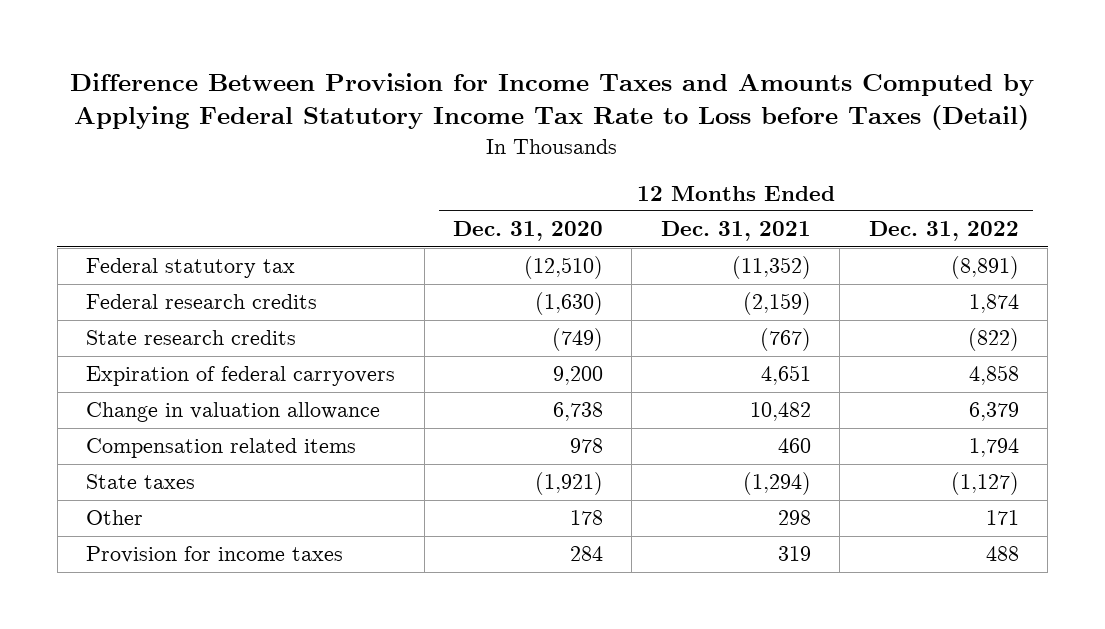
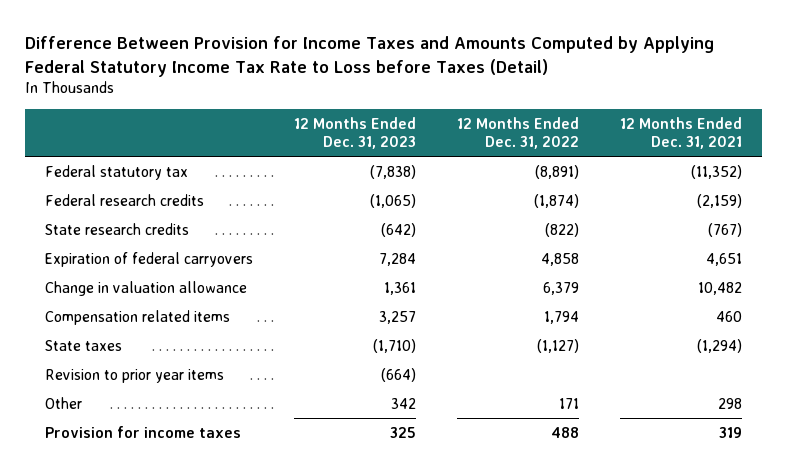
[452,221,603,242] Dec. 31, 2020 -> none
none -> [294,116,417,149] 12 Months Ended Dec. 31, 2023
[968,294,1019,314] 1,874 -> [533,193,579,208] (1,874)
none -> [45,368,225,383] Revision to prior year items

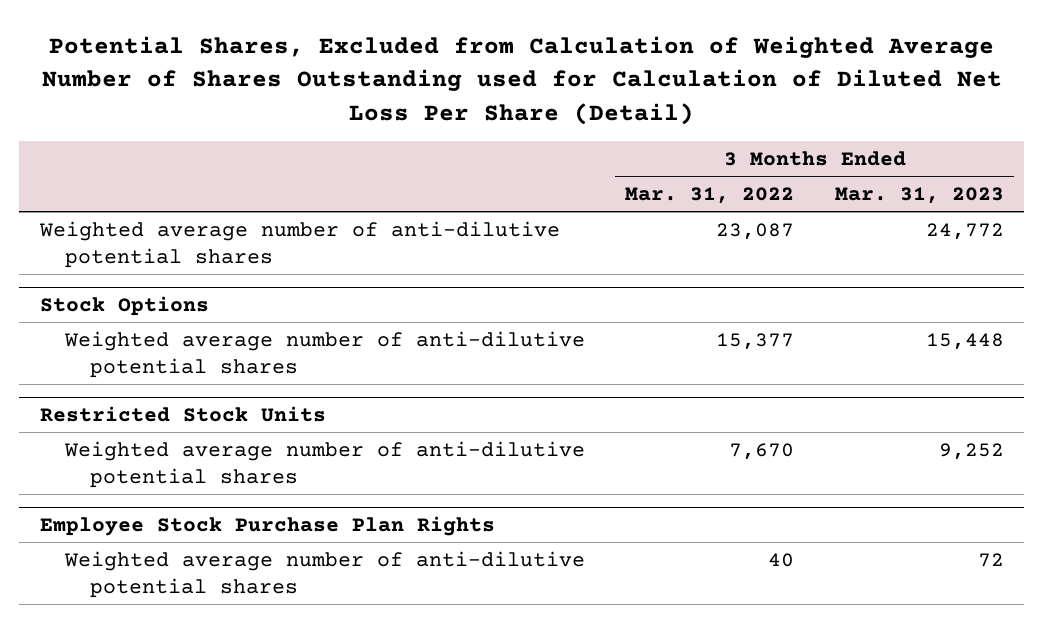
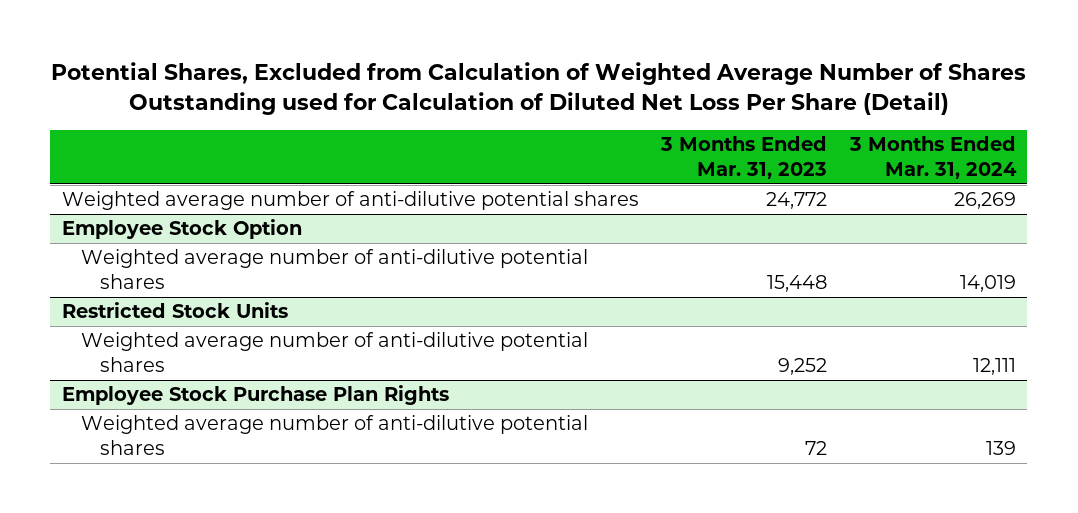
[625,186,795,204] Mar. 31, 2022 -> none
none -> [849,136,1018,179] 3 Months Ended Mar. 31, 2024
[39,296,209,317] Stock Options -> [61,219,302,240] Employee Stock Option

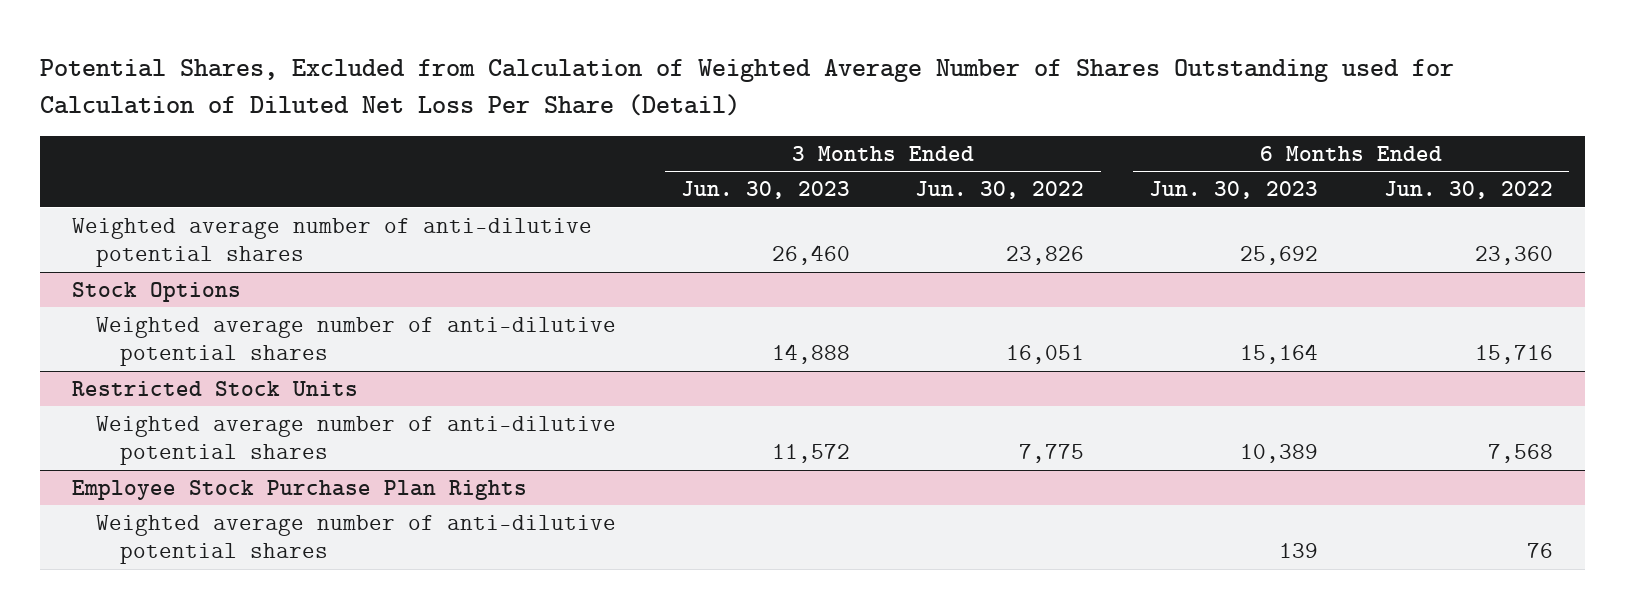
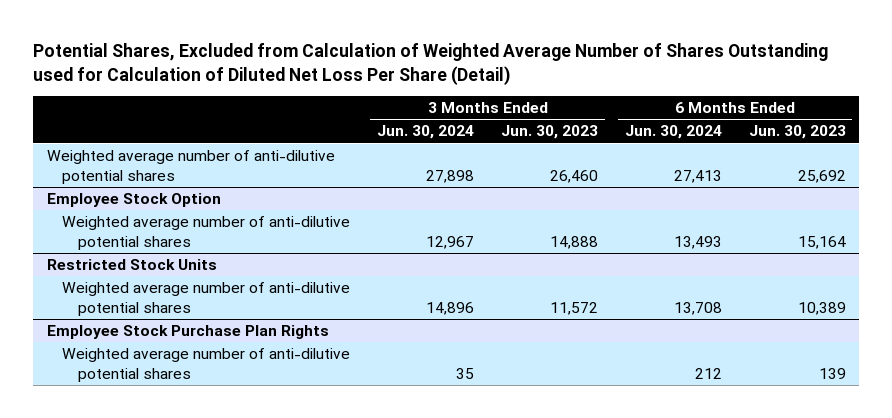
[915,181,1085,200] Jun. 30, 2022 -> none
[1383,181,1553,200] Jun. 30, 2022 -> none
none -> [377,125,475,140] Jun. 30, 2024
none -> [624,125,722,140] Jun. 30, 2024
[72,281,242,302] Stock Options -> [46,193,221,208] Employee Stock Option

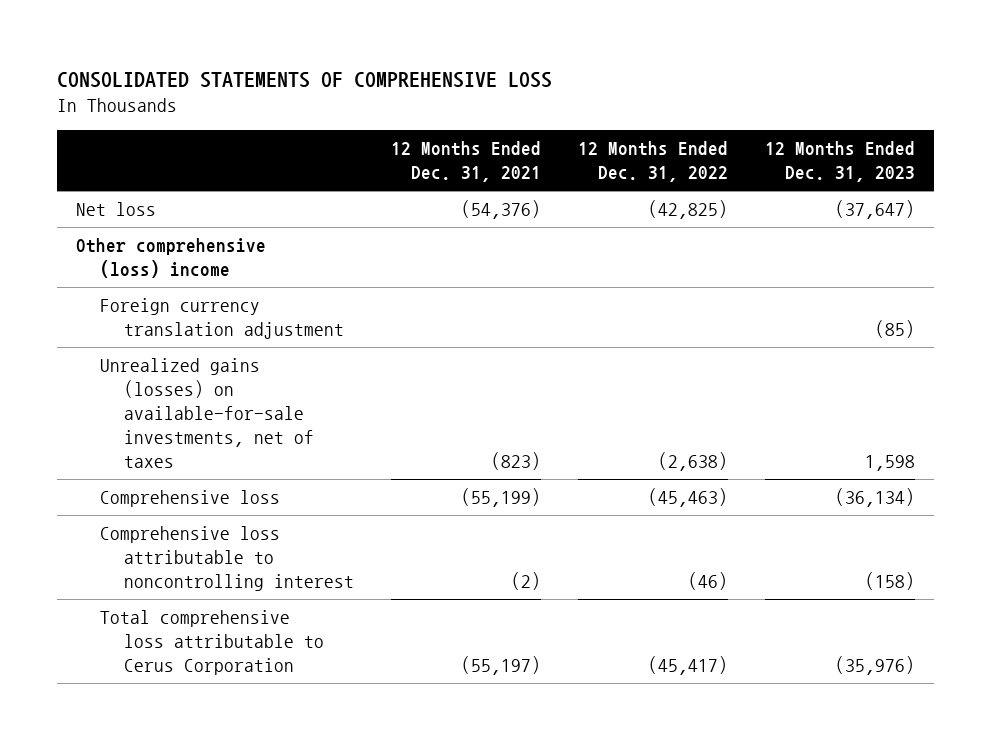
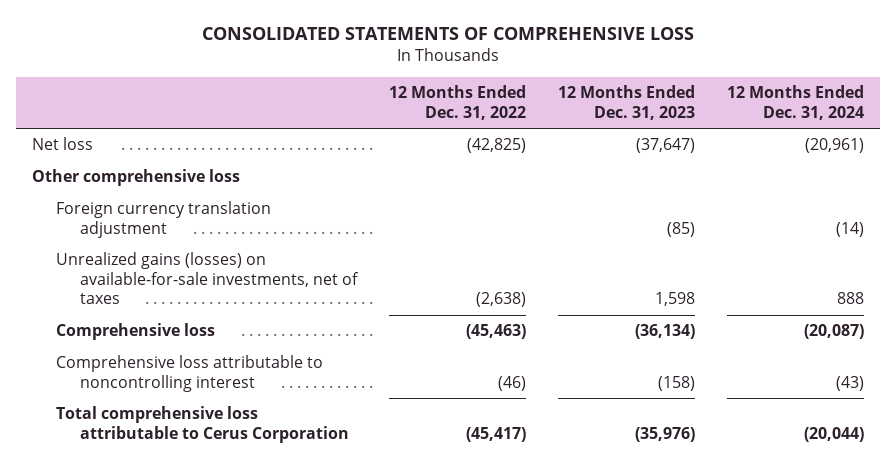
[391,141,542,182] 12 Months Ended Dec. 31, 2021 -> none
none -> [727,85,865,120] 12 Months Ended Dec. 31, 2024
[75,238,266,278] Other comprehensive (loss) income -> [31,169,240,187] Other comprehensive loss

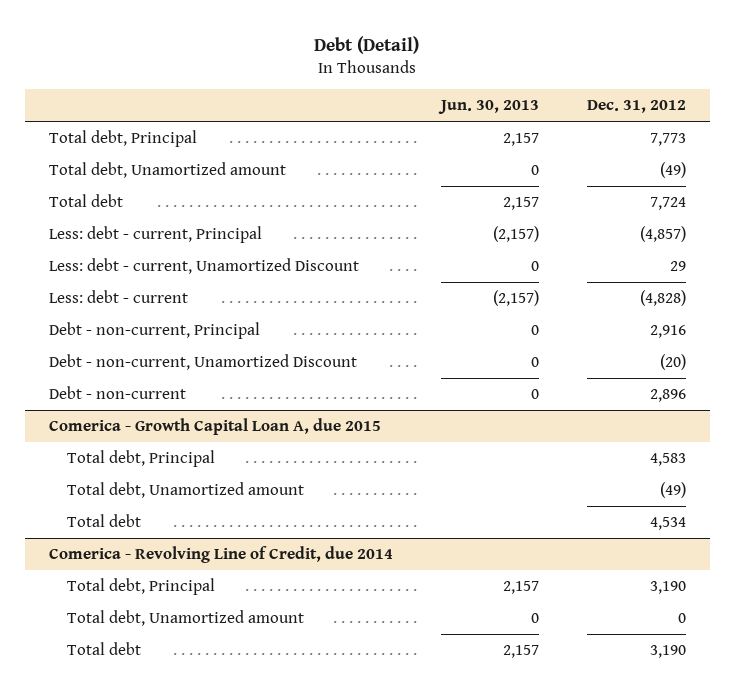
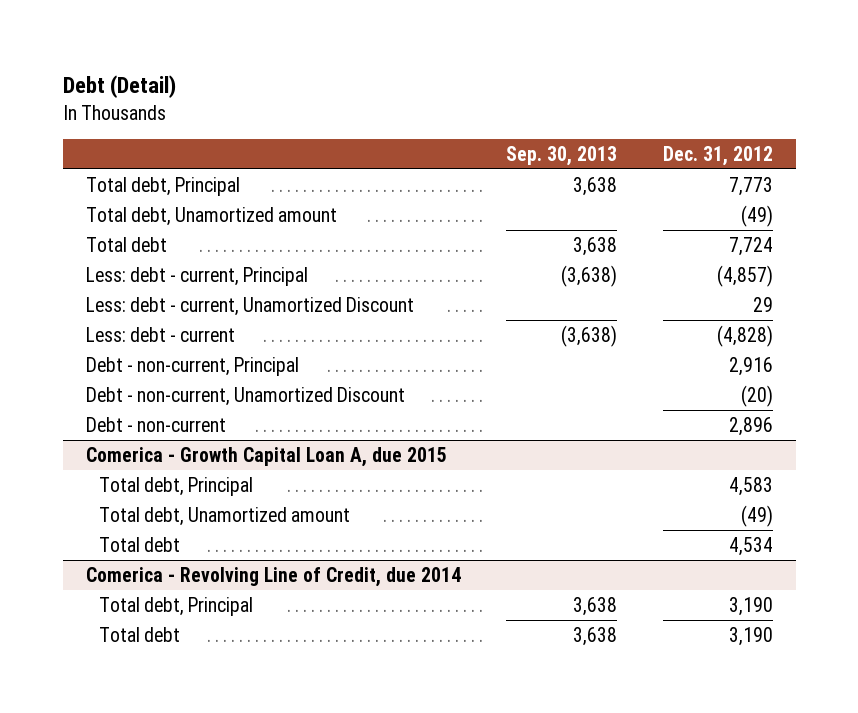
[437,100,539,115] Jun. 30, 2013 -> none
none -> [506,145,618,166] Sep. 30, 2013
[66,610,304,627] Total debt, Unamortized amount -> none

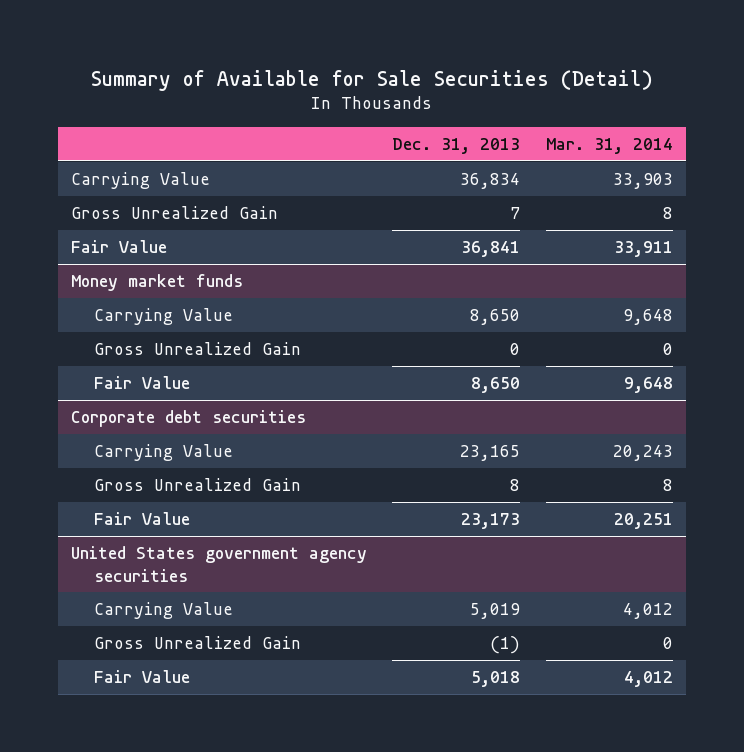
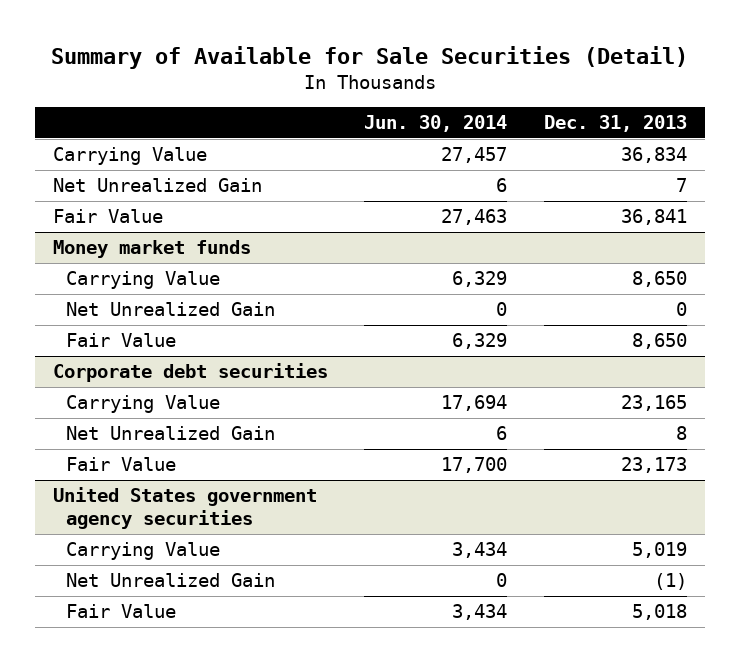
[546,138,674,155] Mar. 31, 2014 -> none
none -> [364,115,508,133] Jun. 30, 2014
[70,205,278,219] Gross Unrealized Gain -> [53,178,263,193] Net Unrealized Gain
[93,341,301,355] Gross Unrealized Gain -> [66,302,276,317] Net Unrealized Gain
[93,477,301,491] Gross Unrealized Gain -> [66,426,276,441] Net Unrealized Gain
[93,635,301,649] Gross Unrealized Gain -> [66,573,276,588] Net Unrealized Gain

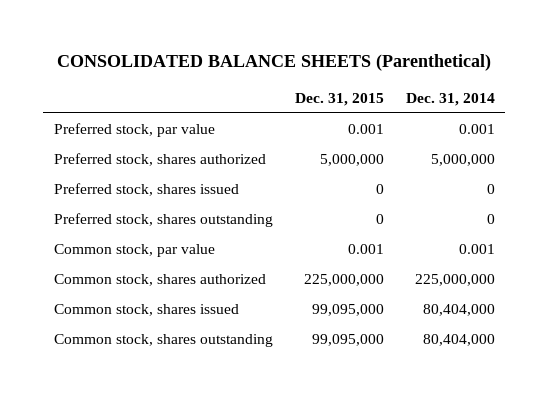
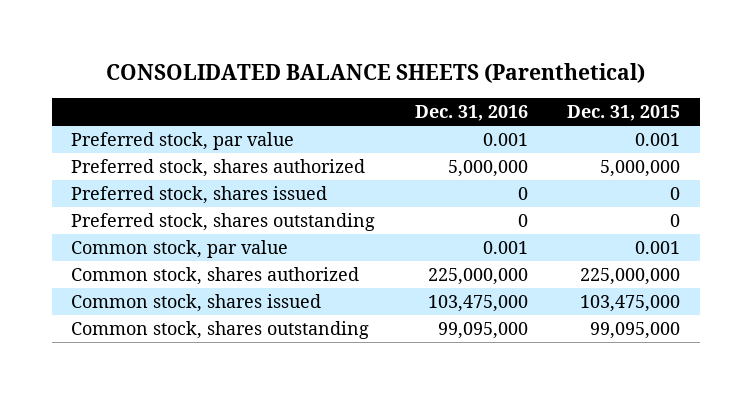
[405,92,495,106] Dec. 31, 2014 -> none
none -> [414,105,528,122] Dec. 31, 2016
[311,304,384,317] 99,095,000 -> [579,295,680,313] 103,475,000

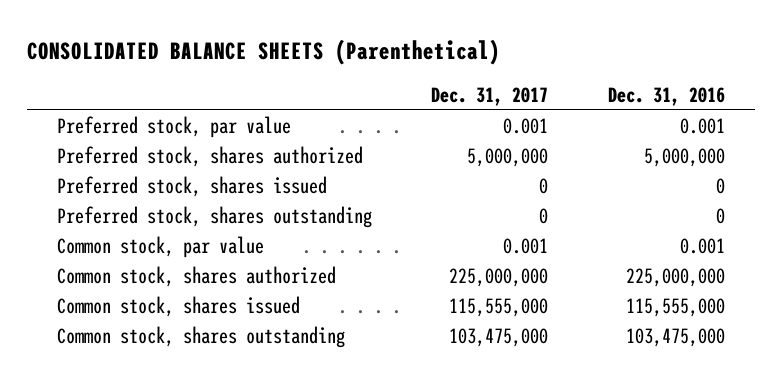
[566,105,680,122] Dec. 31, 2015 -> none
none -> [431,86,549,106] Dec. 31, 2017
[427,295,528,313] 103,475,000 -> [625,298,725,318] 115,555,000
[437,322,528,340] 99,095,000 -> [625,328,725,348] 103,475,000

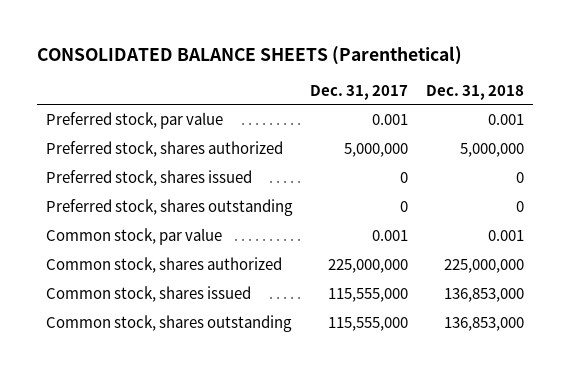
[607,86,725,106] Dec. 31, 2016 -> none
none -> [426,84,525,100] Dec. 31, 2018
[449,328,549,348] 103,475,000 -> [328,316,409,331] 115,555,000

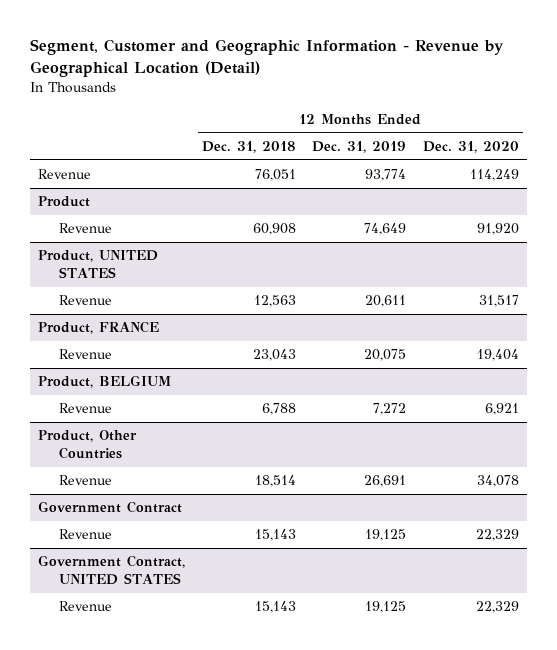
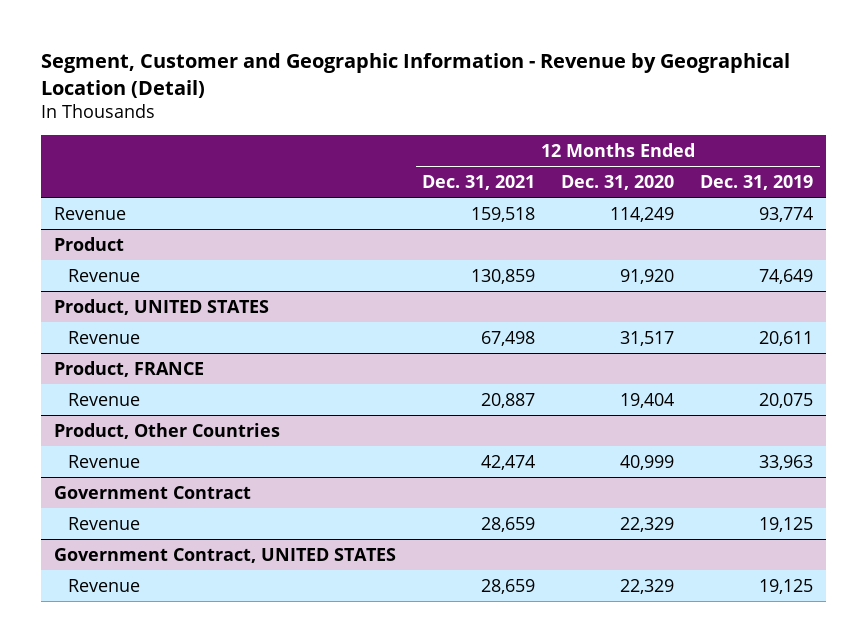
[201,140,296,153] Dec. 31, 2018 -> none
none -> [422,175,536,191] Dec. 31, 2021
[38,375,172,389] Product, BELGIUM -> none
[59,403,113,414] Revenue -> none
[364,475,407,488] 26,691 -> [759,454,814,470] 33,963
[476,475,519,488] 34,078 -> [620,454,675,470] 40,999

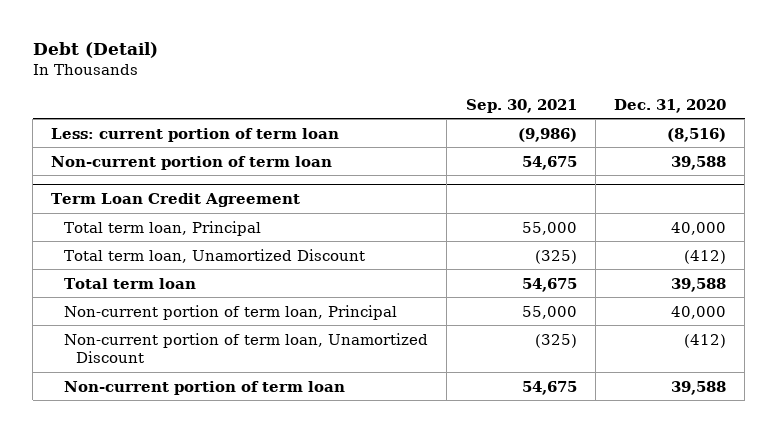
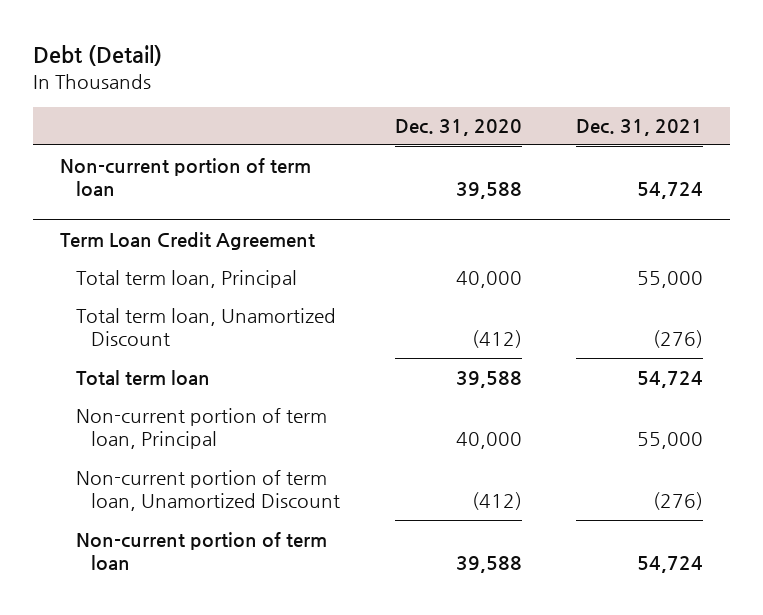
[465,98,577,113] Sep. 30, 2021 -> none
none -> [575,119,703,137] Dec. 31, 2021
[51,127,340,142] Less: current portion of term loan -> none

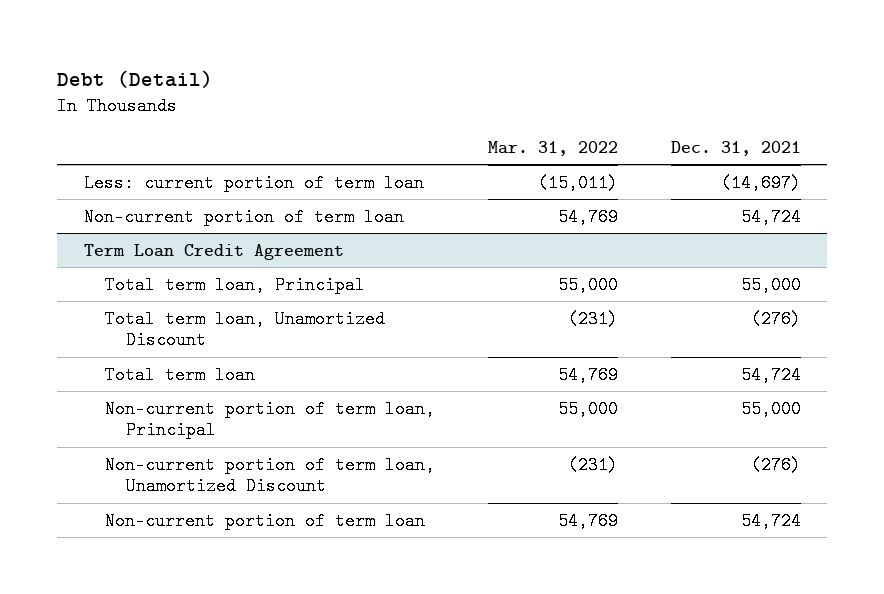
[394,119,522,137] Dec. 31, 2020 -> none
none -> [487,140,618,156] Mar. 31, 2022
none -> [83,173,424,192] Less: current portion of term loan

